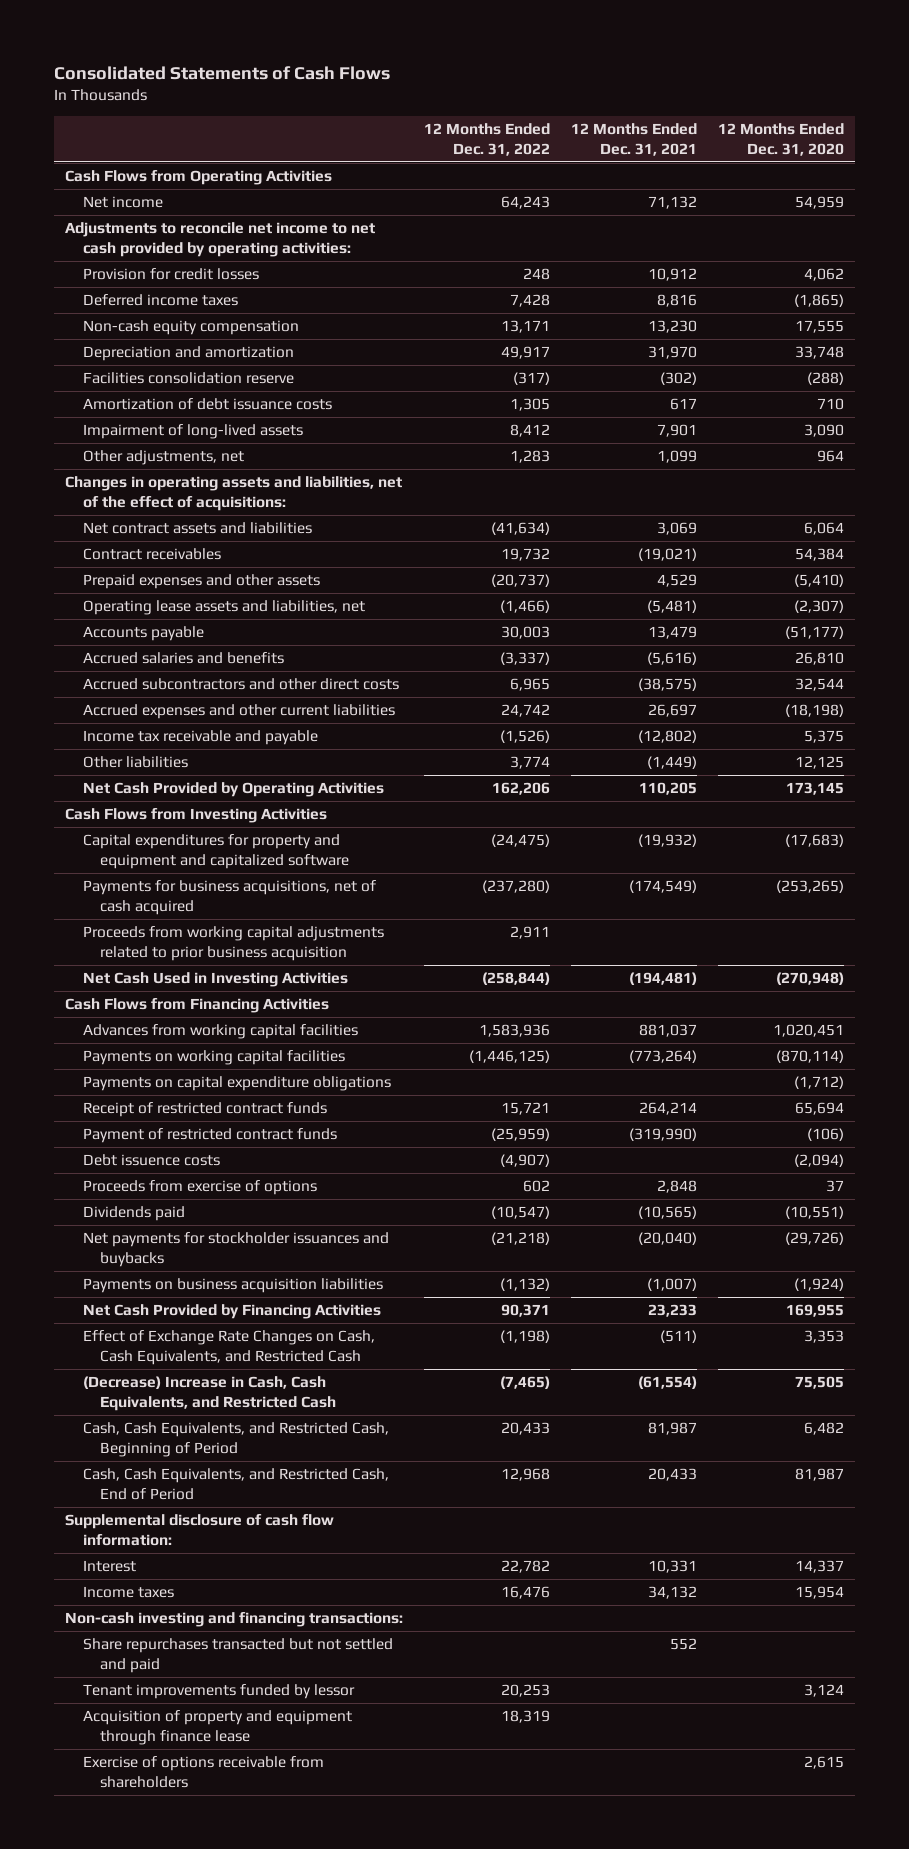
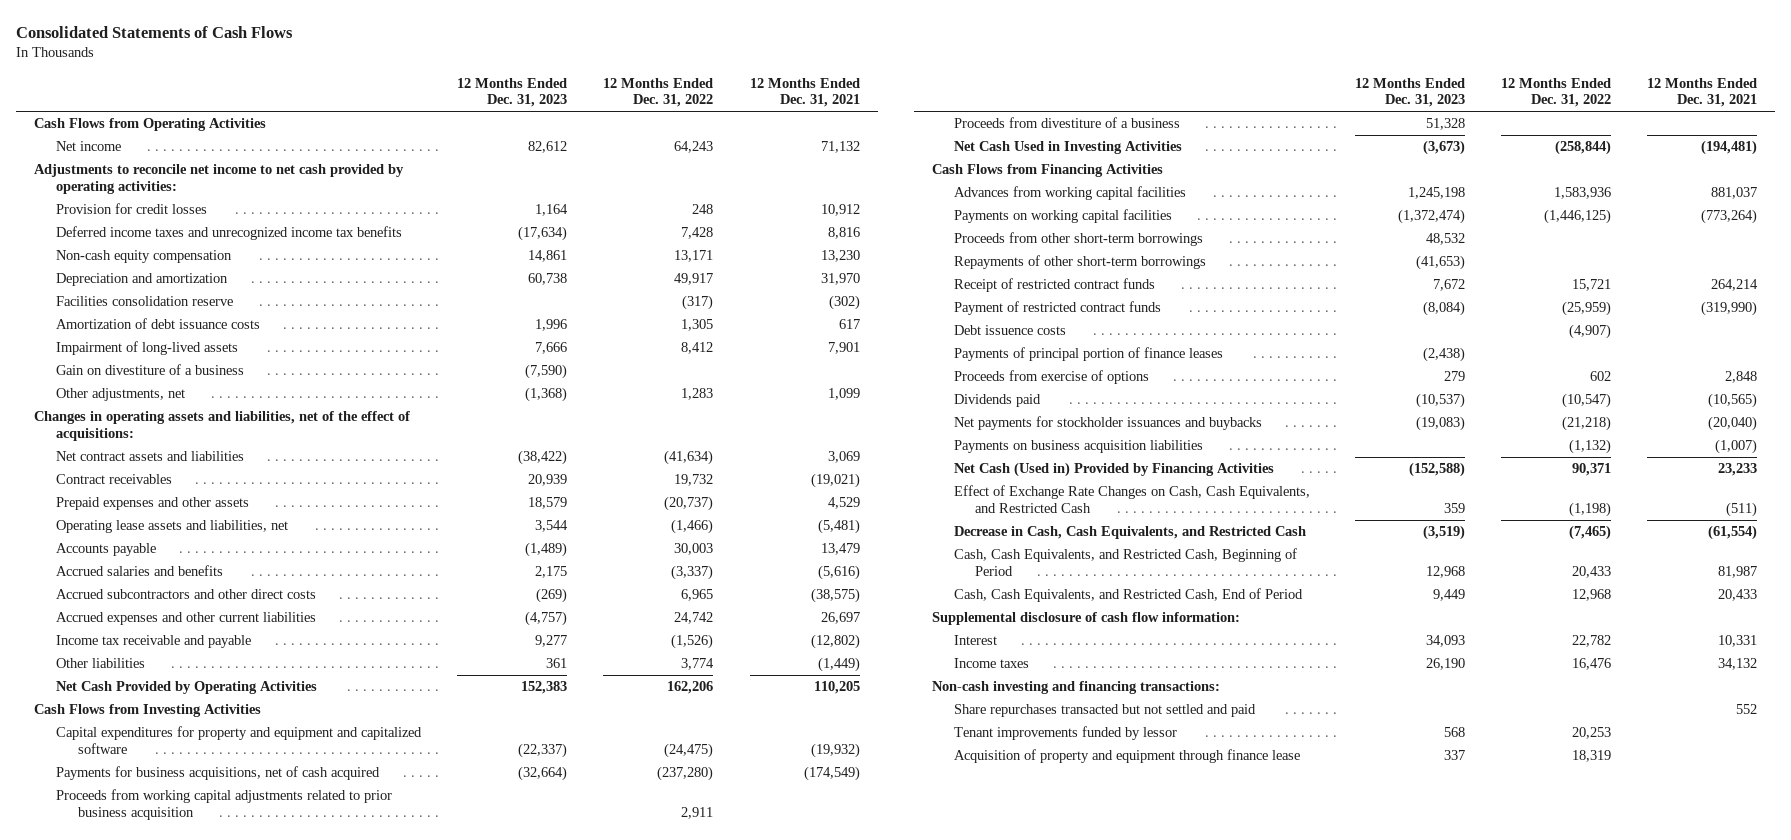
[718,122,845,157] 12 Months Ended Dec. 31, 2020 -> none
none -> [457,77,568,108] 12 Months Ended Dec. 31, 2023
[82,294,238,307] Deferred income taxes -> [55,226,402,241] Deferred income taxes and unrecognized income tax benefits
none -> [55,364,244,376] Gain on divestiture of a business
none -> [953,117,1180,129] Proceeds from divestiture of a business
[82,1076,391,1092] Payments on capital expenditure obligations -> none
none -> [953,232,1203,247] Proceeds from other short-term borrowings
none -> [953,255,1206,270] Repayments of other short-term borrowings
none -> [953,347,1223,362] Payments of principal portion of finance leases
[82,1304,381,1320] Net Cash Provided by Financing Activities -> [953,462,1274,478] Net Cash (Used in) Provided by Financing Activities
[82,1376,337,1412] (Decrease) Increase in Cash, Cash Equivalents, and Restricted Cash -> [953,526,1306,540] Decrease in Cash, Cash Equivalents, and Restricted Cash
[82,1756,324,1789] Exercise of options receivable from shareholders -> none

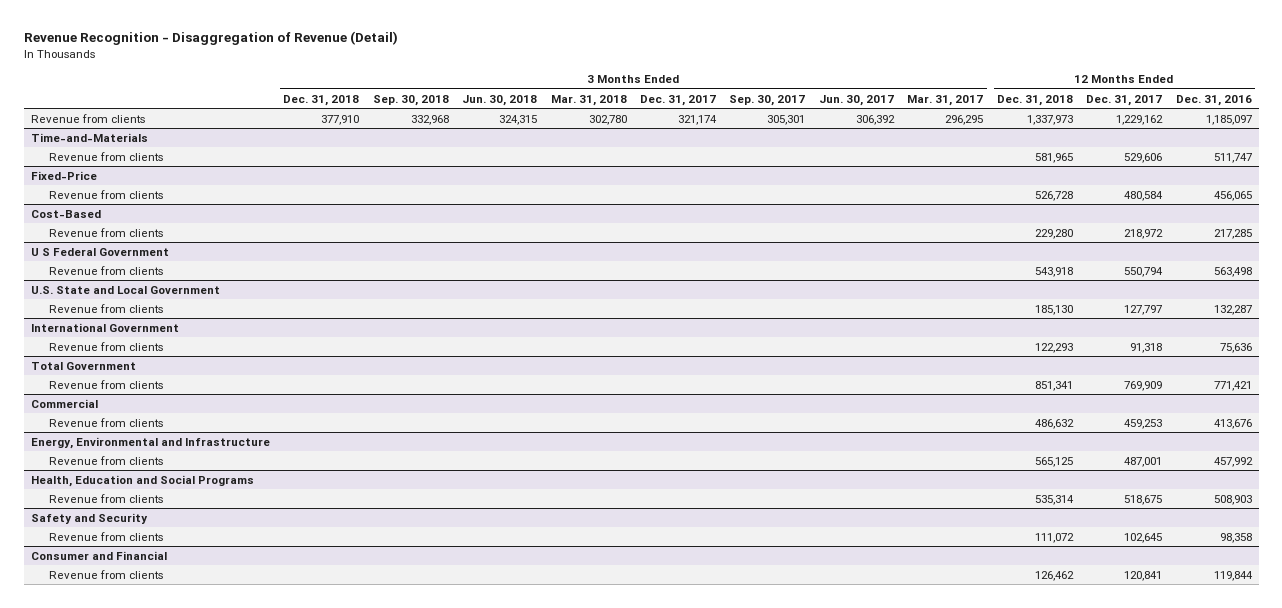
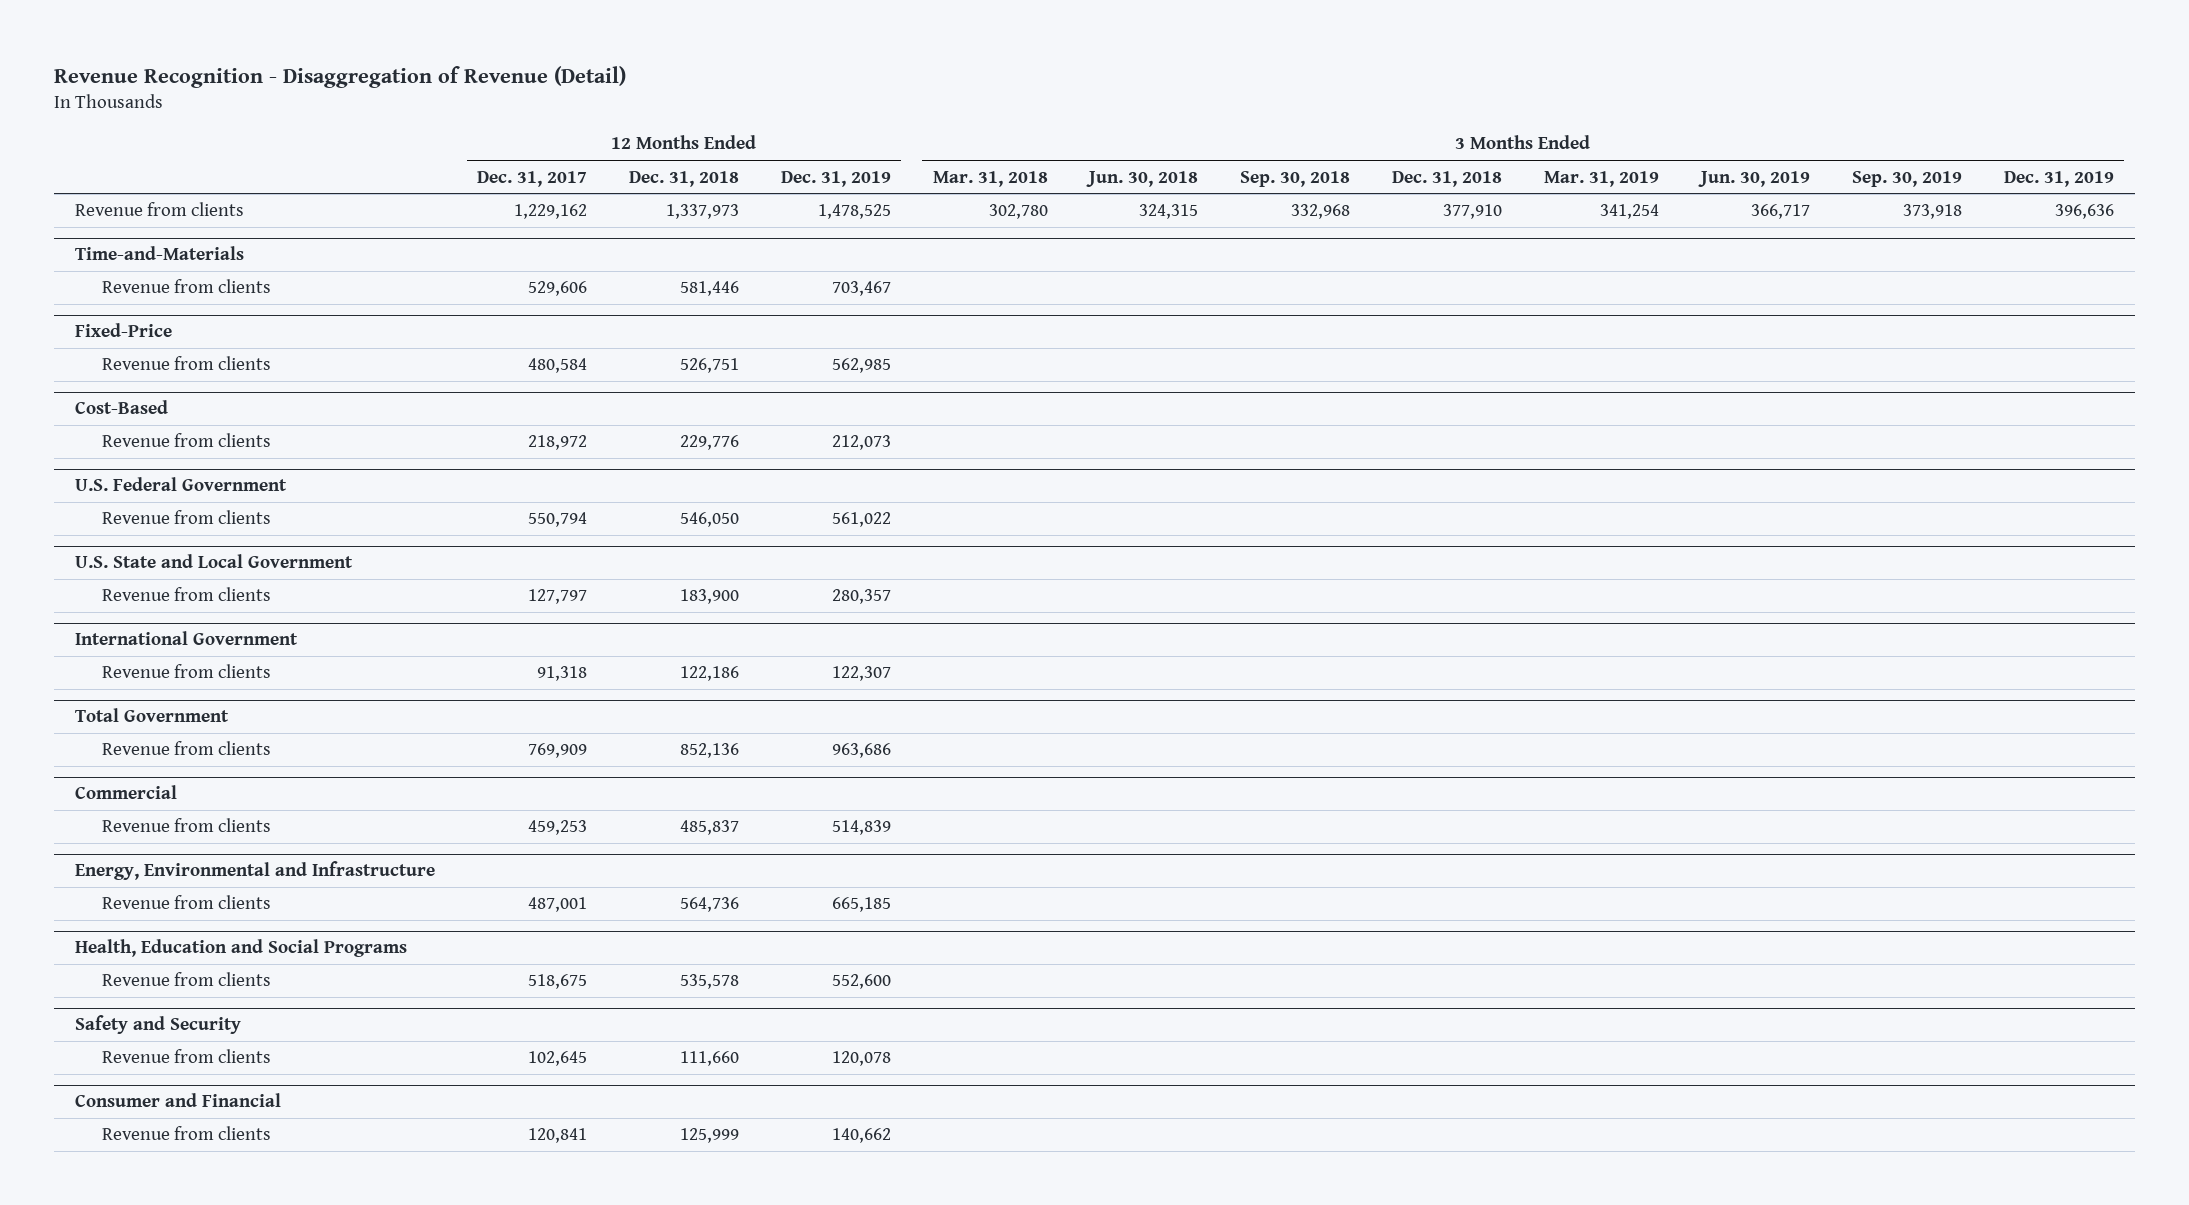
[639,94,716,106] Dec. 31, 2017 -> none
[729,94,806,106] Sep. 30, 2017 -> none
[818,94,894,106] Jun. 30, 2017 -> none
[907,94,984,106] Mar. 31, 2017 -> none
[1175,94,1252,106] Dec. 31, 2016 -> none
none -> [780,170,891,187] Dec. 31, 2019
none -> [1544,170,1660,187] Mar. 31, 2019
none -> [1698,170,1811,187] Jun. 30, 2019
none -> [1851,170,1962,187] Sep. 30, 2019
none -> [2003,170,2114,187] Dec. 31, 2019
[1034,152,1073,163] 581,965 -> [679,281,739,297] 581,446
[1034,190,1073,201] 526,728 -> [679,358,739,374] 526,751
[1034,228,1073,239] 229,280 -> [679,435,739,451] 229,776
[30,247,169,256] U S Federal Government -> [75,477,288,492] U.S. Federal Government
[1034,266,1073,277] 543,918 -> [679,512,739,528] 546,050
[1034,304,1073,315] 185,130 -> [679,589,739,605] 183,900
[1034,342,1073,353] 122,293 -> [679,666,739,682] 122,186
[1034,380,1073,391] 851,341 -> [679,743,739,759] 852,136
[1034,418,1074,429] 486,632 -> [679,820,739,836] 485,837
[1034,456,1073,467] 565,125 -> [679,897,739,913] 564,736
[1034,494,1074,505] 535,314 -> [679,974,739,990] 535,578
[1034,532,1074,543] 111,072 -> [679,1051,739,1067] 111,660
[1034,570,1074,581] 126,462 -> [679,1128,739,1144] 125,999

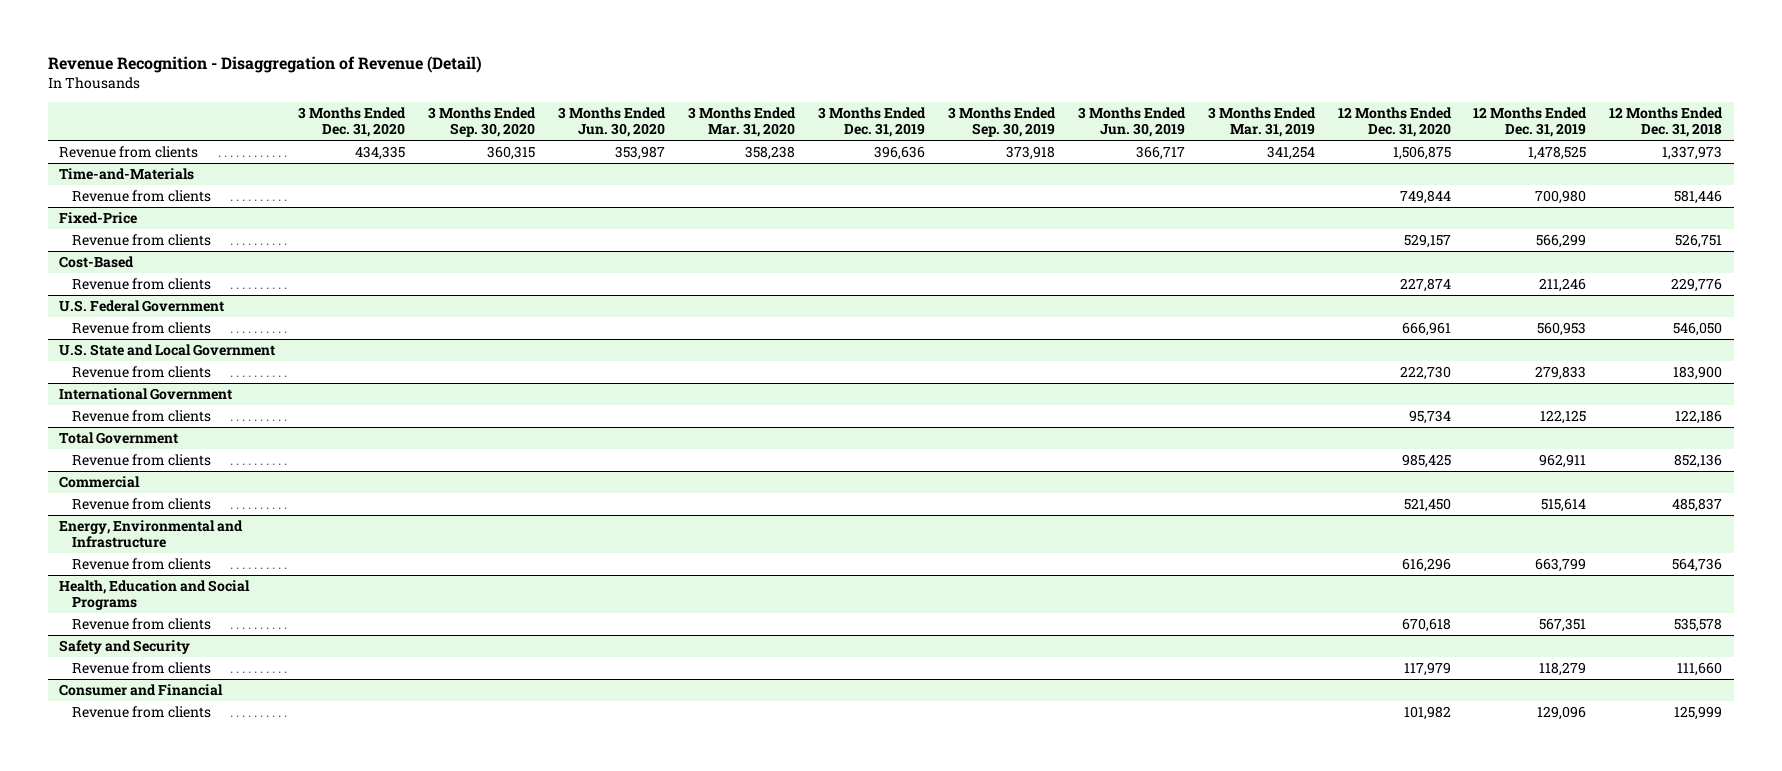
[476,170,587,187] Dec. 31, 2017 -> none
[932,170,1048,187] Mar. 31, 2018 -> none
[1086,170,1199,187] Jun. 30, 2018 -> none
[1240,170,1351,187] Sep. 30, 2018 -> none
[1392,170,1503,187] Dec. 31, 2018 -> none
none -> [298,106,407,138] 3 Months Ended Dec. 31, 2020
none -> [428,106,537,138] 3 Months Ended Sep. 30, 2020
none -> [558,106,667,138] 3 Months Ended Jun. 30, 2020
none -> [687,106,796,138] 3 Months Ended Mar. 31, 2020
none -> [1337,106,1452,138] 12 Months Ended Dec. 31, 2020
[831,281,891,297] 703,467 -> [1535,190,1587,205] 700,980
[831,358,891,374] 562,985 -> [1536,234,1587,249] 566,299
[831,435,891,451] 212,073 -> [1539,278,1587,293] 211,246
[831,512,891,528] 561,022 -> [1537,322,1587,337] 560,953
[831,589,891,605] 280,357 -> [1535,366,1587,381] 279,833
[831,666,891,682] 122,307 -> [1540,410,1587,425] 122,125
[831,743,891,759] 963,686 -> [1539,454,1587,469] 962,911
[831,820,891,836] 514,839 -> [1541,498,1587,513] 515,614
[831,897,891,913] 665,185 -> [1535,558,1587,573] 663,799
[831,974,891,990] 552,600 -> [1539,618,1587,633] 567,351
[831,1051,891,1067] 120,078 -> [1539,662,1587,677] 118,279
[831,1128,891,1144] 140,662 -> [1537,706,1587,721] 129,096

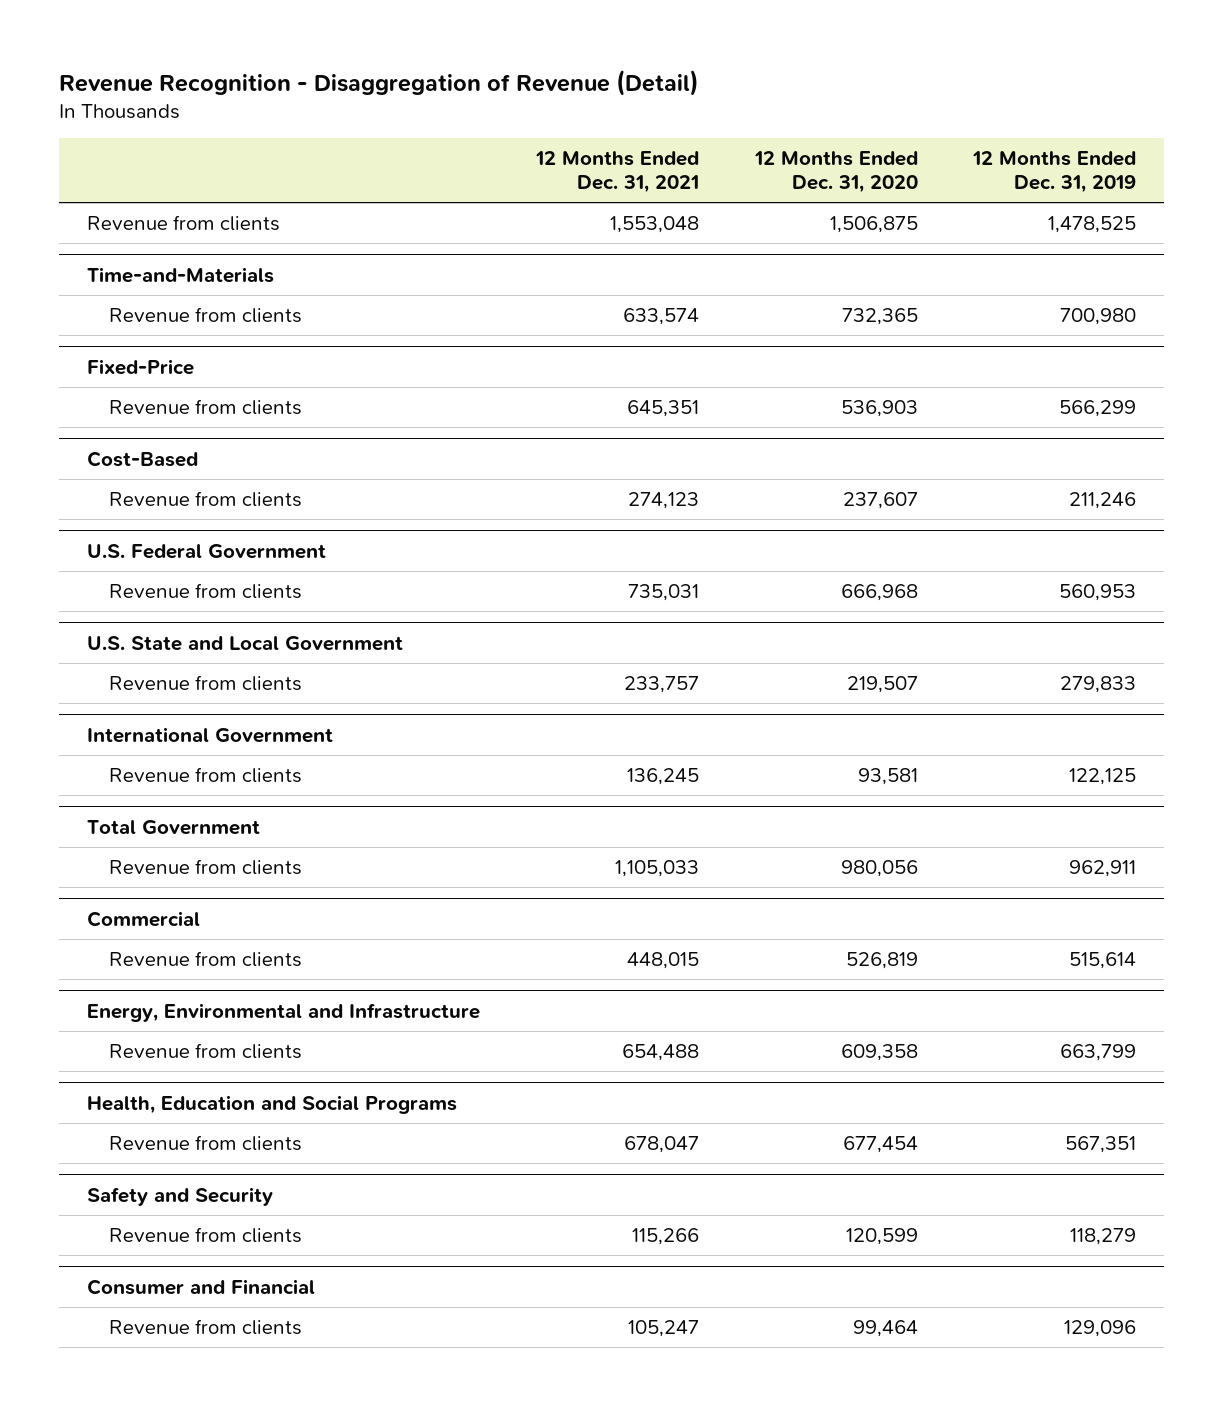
[298,106,407,138] 3 Months Ended Dec. 31, 2020 -> none
[428,106,537,138] 3 Months Ended Sep. 30, 2020 -> none
[558,106,667,138] 3 Months Ended Jun. 30, 2020 -> none
[687,106,796,138] 3 Months Ended Mar. 31, 2020 -> none
[817,106,926,138] 3 Months Ended Dec. 31, 2019 -> none
[947,106,1056,138] 3 Months Ended Sep. 30, 2019 -> none
[1077,106,1186,138] 3 Months Ended Jun. 30, 2019 -> none
[1207,106,1316,138] 3 Months Ended Mar. 31, 2019 -> none
[1609,106,1724,138] 12 Months Ended Dec. 31, 2018 -> none
none -> [534,151,699,194] 12 Months Ended Dec. 31, 2021
[1399,190,1451,205] 749,844 -> [841,307,918,325] 732,365
[1403,234,1451,249] 529,157 -> [840,399,918,417] 536,903
[1399,278,1451,293] 227,874 -> [842,491,918,509] 237,607
[1401,322,1451,337] 666,961 -> [840,583,918,601] 666,968
[1399,366,1451,381] 222,730 -> [846,675,918,693] 219,507
[1408,410,1451,425] 95,734 -> [857,767,918,785] 93,581
[1401,454,1451,469] 985,425 -> [840,859,918,877] 980,056
[1403,498,1451,513] 521,450 -> [845,951,918,969] 526,819
[1401,558,1451,573] 616,296 -> [840,1043,918,1061] 609,358
[1401,618,1451,633] 670,618 -> [842,1135,918,1153] 677,454
[1403,662,1451,677] 117,979 -> [845,1227,918,1245] 120,599
[1403,706,1451,721] 101,982 -> [852,1319,918,1337] 99,464

